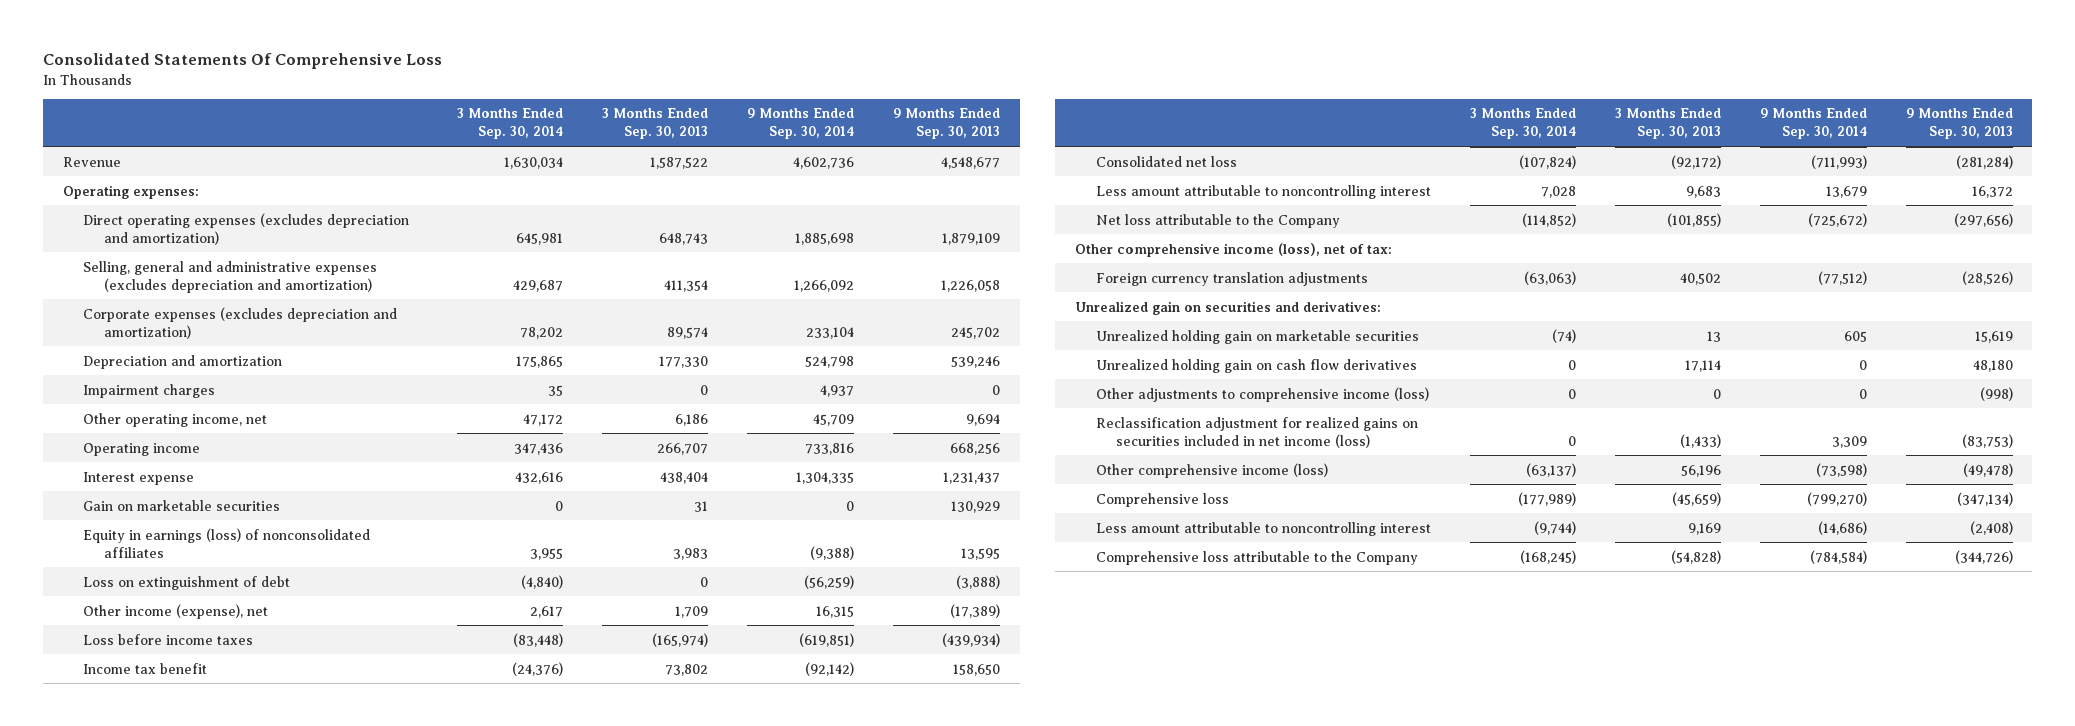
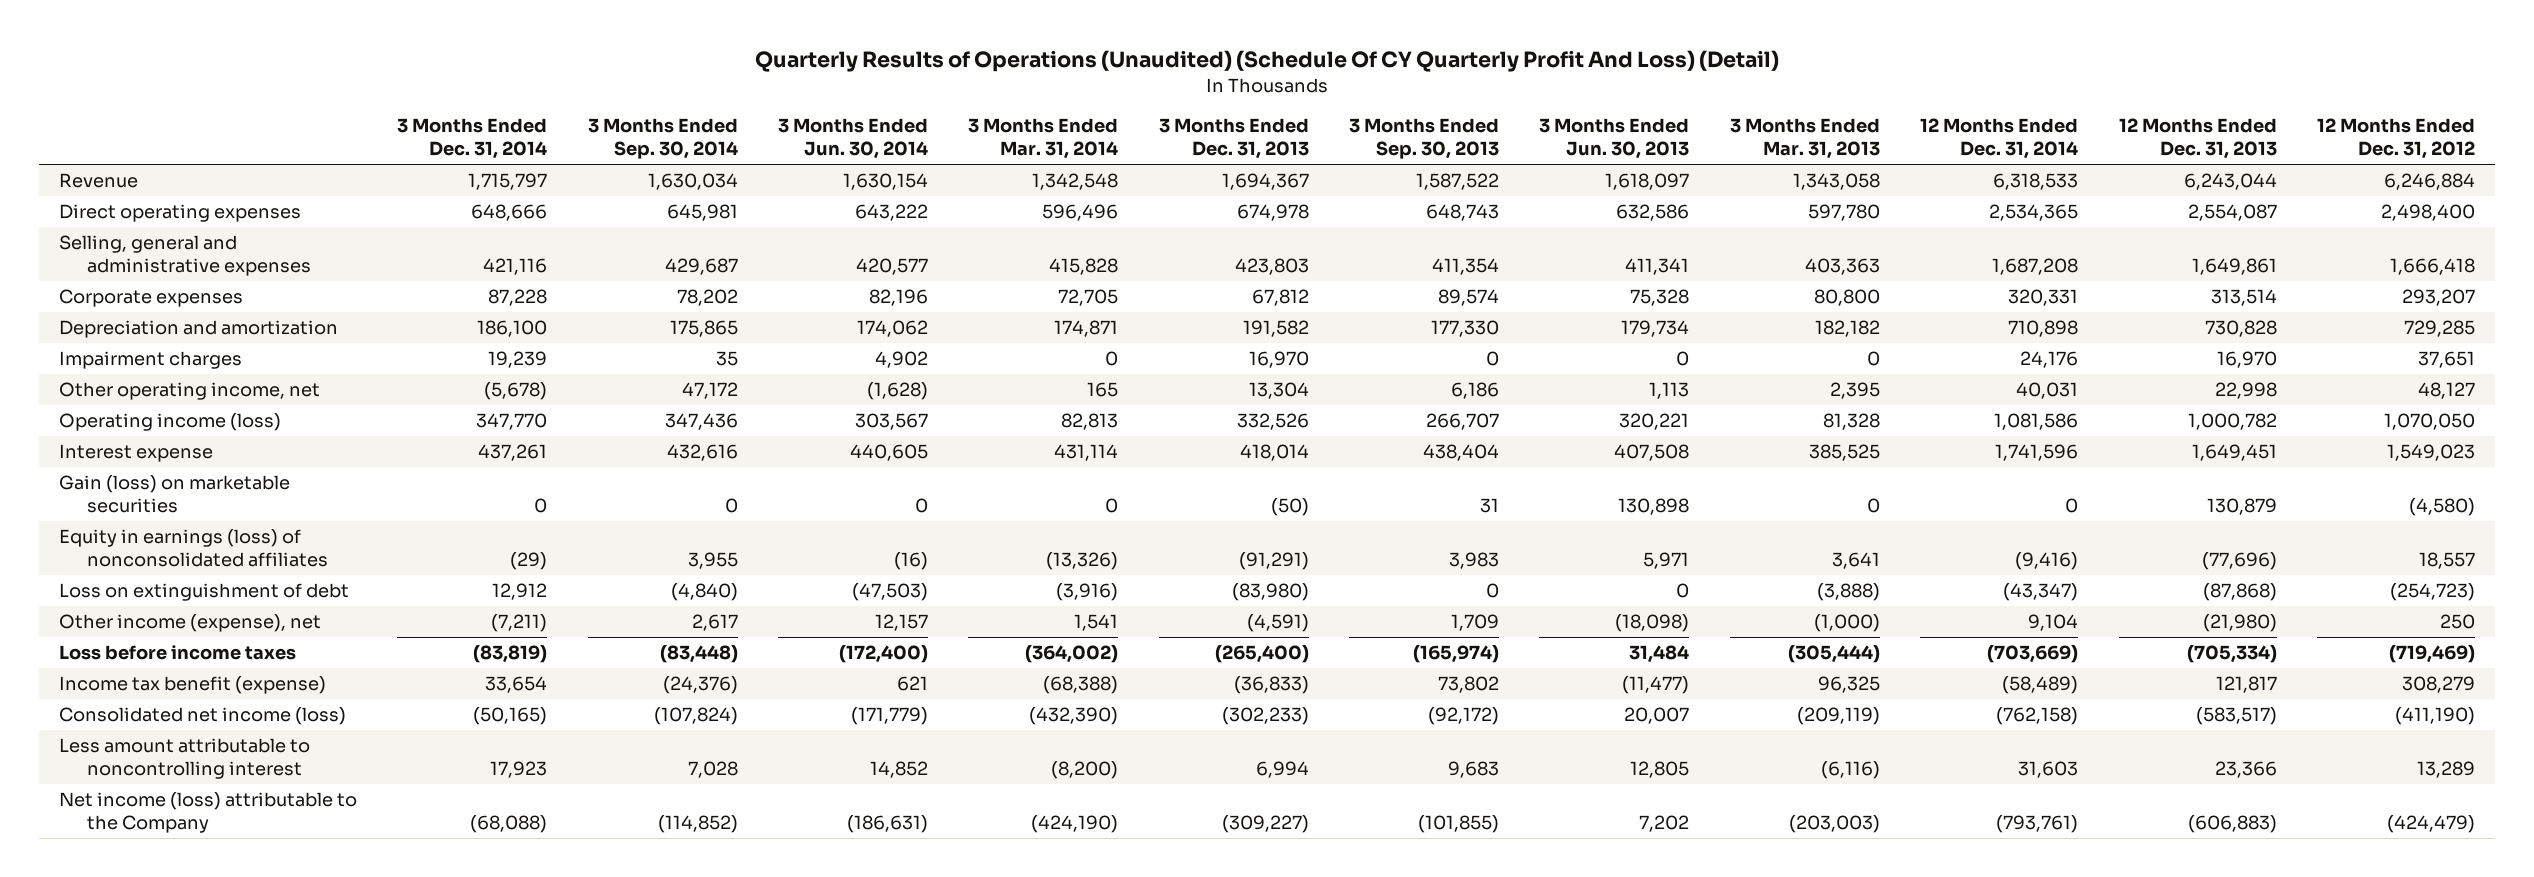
[43,53,443,70] Consolidated Statements Of Comprehensive Loss -> [754,50,1779,73] Quarterly Results of Operations (Unaudited) (Schedule Of CY Quarterly Profit And Loss) (Detail)
[747,108,855,140] 9 Months Ended Sep. 30, 2014 -> none
[893,108,1001,140] 9 Months Ended Sep. 30, 2013 -> none
none -> [397,118,548,160] 3 Months Ended Dec. 31, 2014
none -> [778,118,929,160] 3 Months Ended Jun. 30, 2014
none -> [968,118,1119,160] 3 Months Ended Mar. 31, 2014
none -> [1158,118,1309,160] 3 Months Ended Dec. 31, 2013
none -> [1539,118,1690,160] 3 Months Ended Jun. 30, 2013
none -> [1729,118,1880,160] 3 Months Ended Mar. 31, 2013
none -> [1920,118,2079,160] 12 Months Ended Dec. 31, 2014
none -> [2118,118,2277,160] 12 Months Ended Dec. 31, 2013
none -> [2316,118,2475,160] 12 Months Ended Dec. 31, 2012
[62,184,199,199] Operating expenses: -> none
[83,212,410,245] Direct operating expenses (excludes depreciation and amortization) -> [58,204,301,223] Direct operating expenses
[83,260,378,293] Selling, general and administrative expenses (excludes depreciation and amortization) -> [58,235,312,277] Selling, general and administrative expenses
[83,306,398,339] Corporate expenses (excludes depreciation and amortization) -> [58,289,243,308] Corporate expenses
[83,442,201,456] Operating income -> [58,413,281,432] Operating income (loss)
[83,499,281,511] Gain on marketable securities -> [58,475,290,514] Gain (loss) on marketable securities
[83,662,208,674] Income tax benefit -> [58,676,326,695] Income tax benefit (expense)
[1095,155,1237,167] Consolidated net loss -> [58,707,346,726] Consolidated net income (loss)
[1074,242,1392,257] Other comprehensive income (loss), net of tax: -> none
[1095,271,1368,286] Foreign currency translation adjustments -> none
[1074,300,1381,315] Unrealized gain on securities and derivatives: -> none
[1095,329,1419,344] Unrealized holding gain on marketable securities -> none
[1095,358,1417,373] Unrealized holding gain on cash flow derivatives -> none
[1095,386,1429,402] Other adjustments to comprehensive income (loss) -> none
[1095,416,1418,448] Reclassification adjustment for realized gains on securities included in net income (loss) -> none
[1095,462,1328,478] Other comprehensive income (loss) -> none
[1095,492,1229,507] Comprehensive loss -> none
[1095,521,1431,536] Less amount attributable to noncontrolling interest -> none
[1095,550,1418,565] Comprehensive loss attributable to the Company -> none
[1095,213,1340,228] Net loss attributable to the Company -> [58,792,357,834] Net income (loss) attributable to the Company

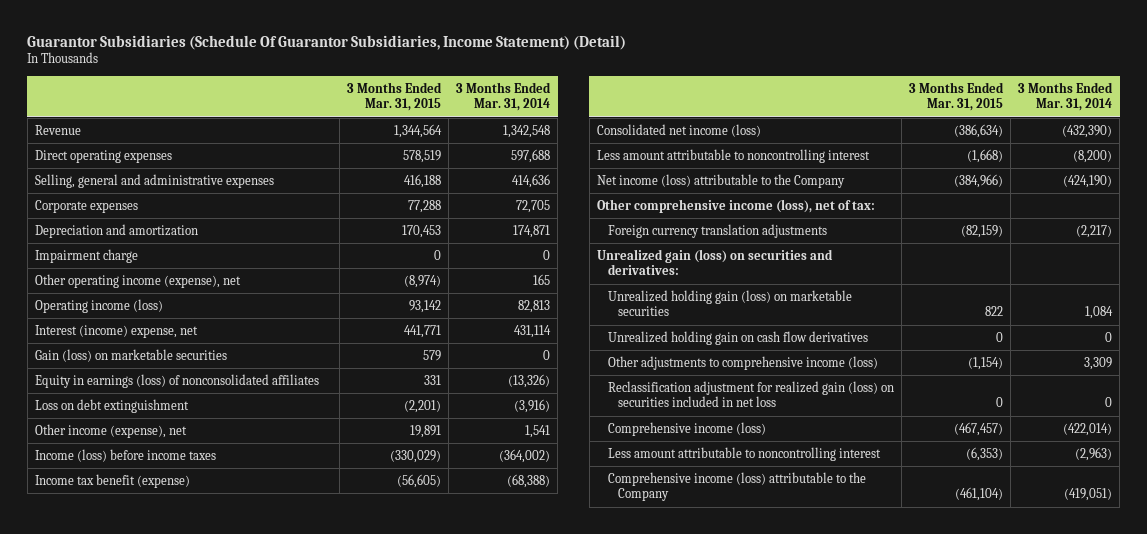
[754,50,1779,73] Quarterly Results of Operations (Unaudited) (Schedule Of CY Quarterly Profit And Loss) (Detail) -> [27,34,627,50] Guarantor Subsidiaries (Schedule Of Guarantor Subsidiaries, Income Statement) (Detail)
[397,118,548,160] 3 Months Ended Dec. 31, 2014 -> none
[587,118,738,160] 3 Months Ended Sep. 30, 2014 -> none
[778,118,929,160] 3 Months Ended Jun. 30, 2014 -> none
[1158,118,1309,160] 3 Months Ended Dec. 31, 2013 -> none
[1349,118,1500,160] 3 Months Ended Sep. 30, 2013 -> none
[1539,118,1690,160] 3 Months Ended Jun. 30, 2013 -> none
[1729,118,1880,160] 3 Months Ended Mar. 31, 2013 -> none
[1920,118,2079,160] 12 Months Ended Dec. 31, 2014 -> none
[2118,118,2277,160] 12 Months Ended Dec. 31, 2013 -> none
[2316,118,2475,160] 12 Months Ended Dec. 31, 2012 -> none
none -> [347,81,443,112] 3 Months Ended Mar. 31, 2015
[1042,204,1119,222] 596,496 -> [511,148,551,163] 597,688
[1049,258,1119,276] 415,828 -> [512,173,551,188] 414,636
[58,351,242,370] Impairment charges -> [35,248,139,263] Impairment charge
[58,382,320,401] Other operating income, net -> [35,273,242,288] Other operating income (expense), net
[58,444,213,463] Interest expense -> [35,324,199,338] Interest (income) expense, net
[58,583,349,602] Loss on extinguishment of debt -> [35,398,190,413] Loss on debt extinguishment
[58,645,296,661] Loss before income taxes -> [35,448,217,462] Income (loss) before income taxes
none -> [596,198,875,213] Other comprehensive income (loss), net of tax:
none -> [607,223,827,238] Foreign currency translation adjustments
none -> [596,248,833,276] Unrealized gain (loss) on securities and derivatives:
none -> [607,289,852,317] Unrealized holding gain (loss) on marketable securities
none -> [607,330,868,345] Unrealized holding gain on cash flow derivatives
none -> [607,355,878,370] Other adjustments to comprehensive income (loss)
none -> [607,380,894,408] Reclassification adjustment for realized gain (loss) on securities included in net loss
none -> [607,421,766,436] Comprehensive income (loss)
none -> [607,446,881,461] Less amount attributable to noncontrolling interest
none -> [607,471,866,502] Comprehensive income (loss) attributable to the Company

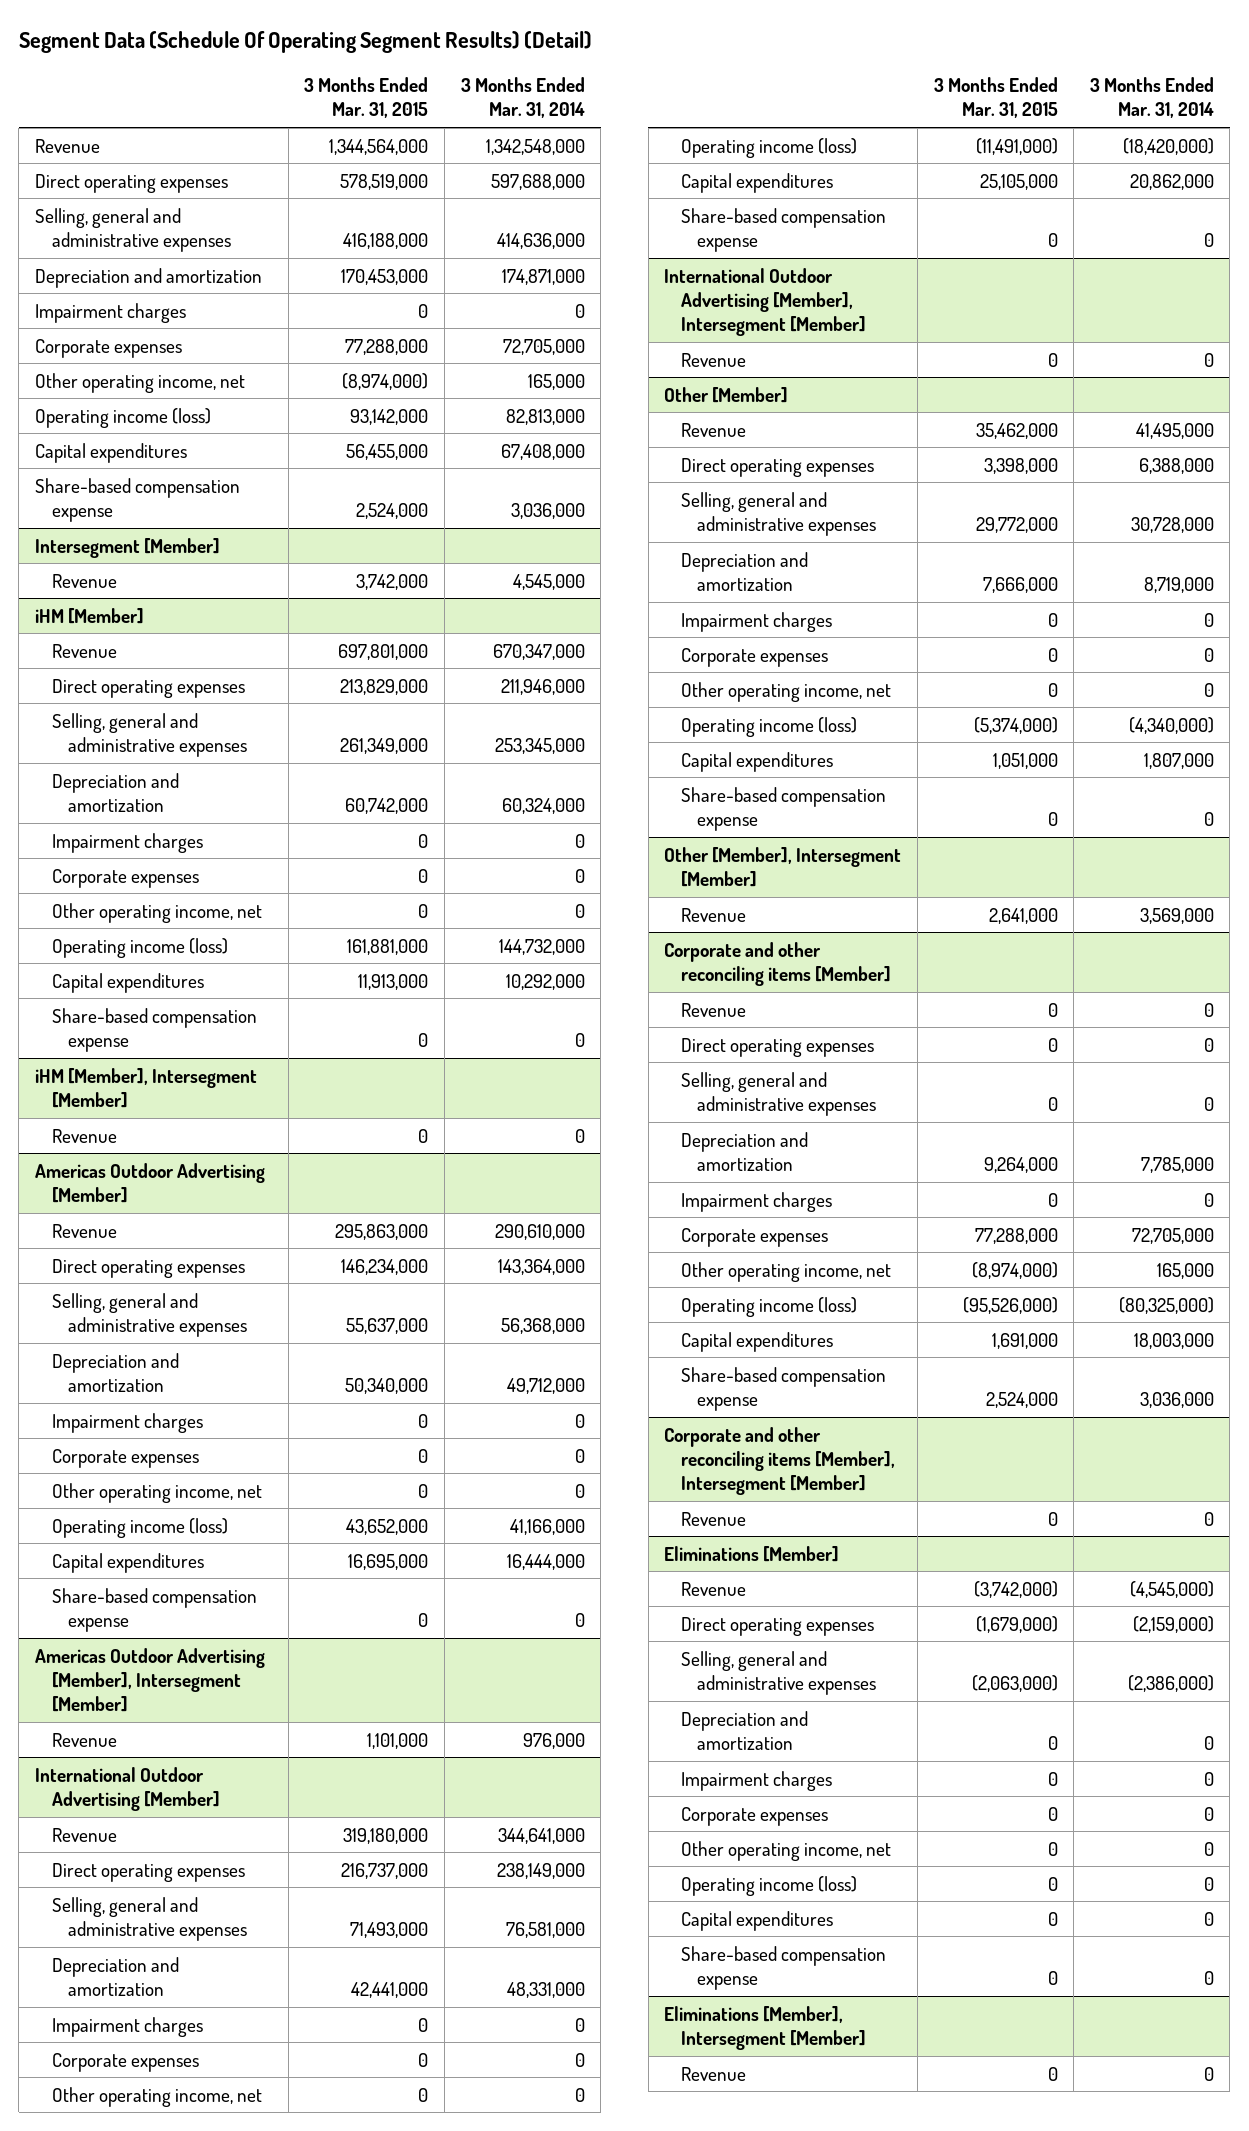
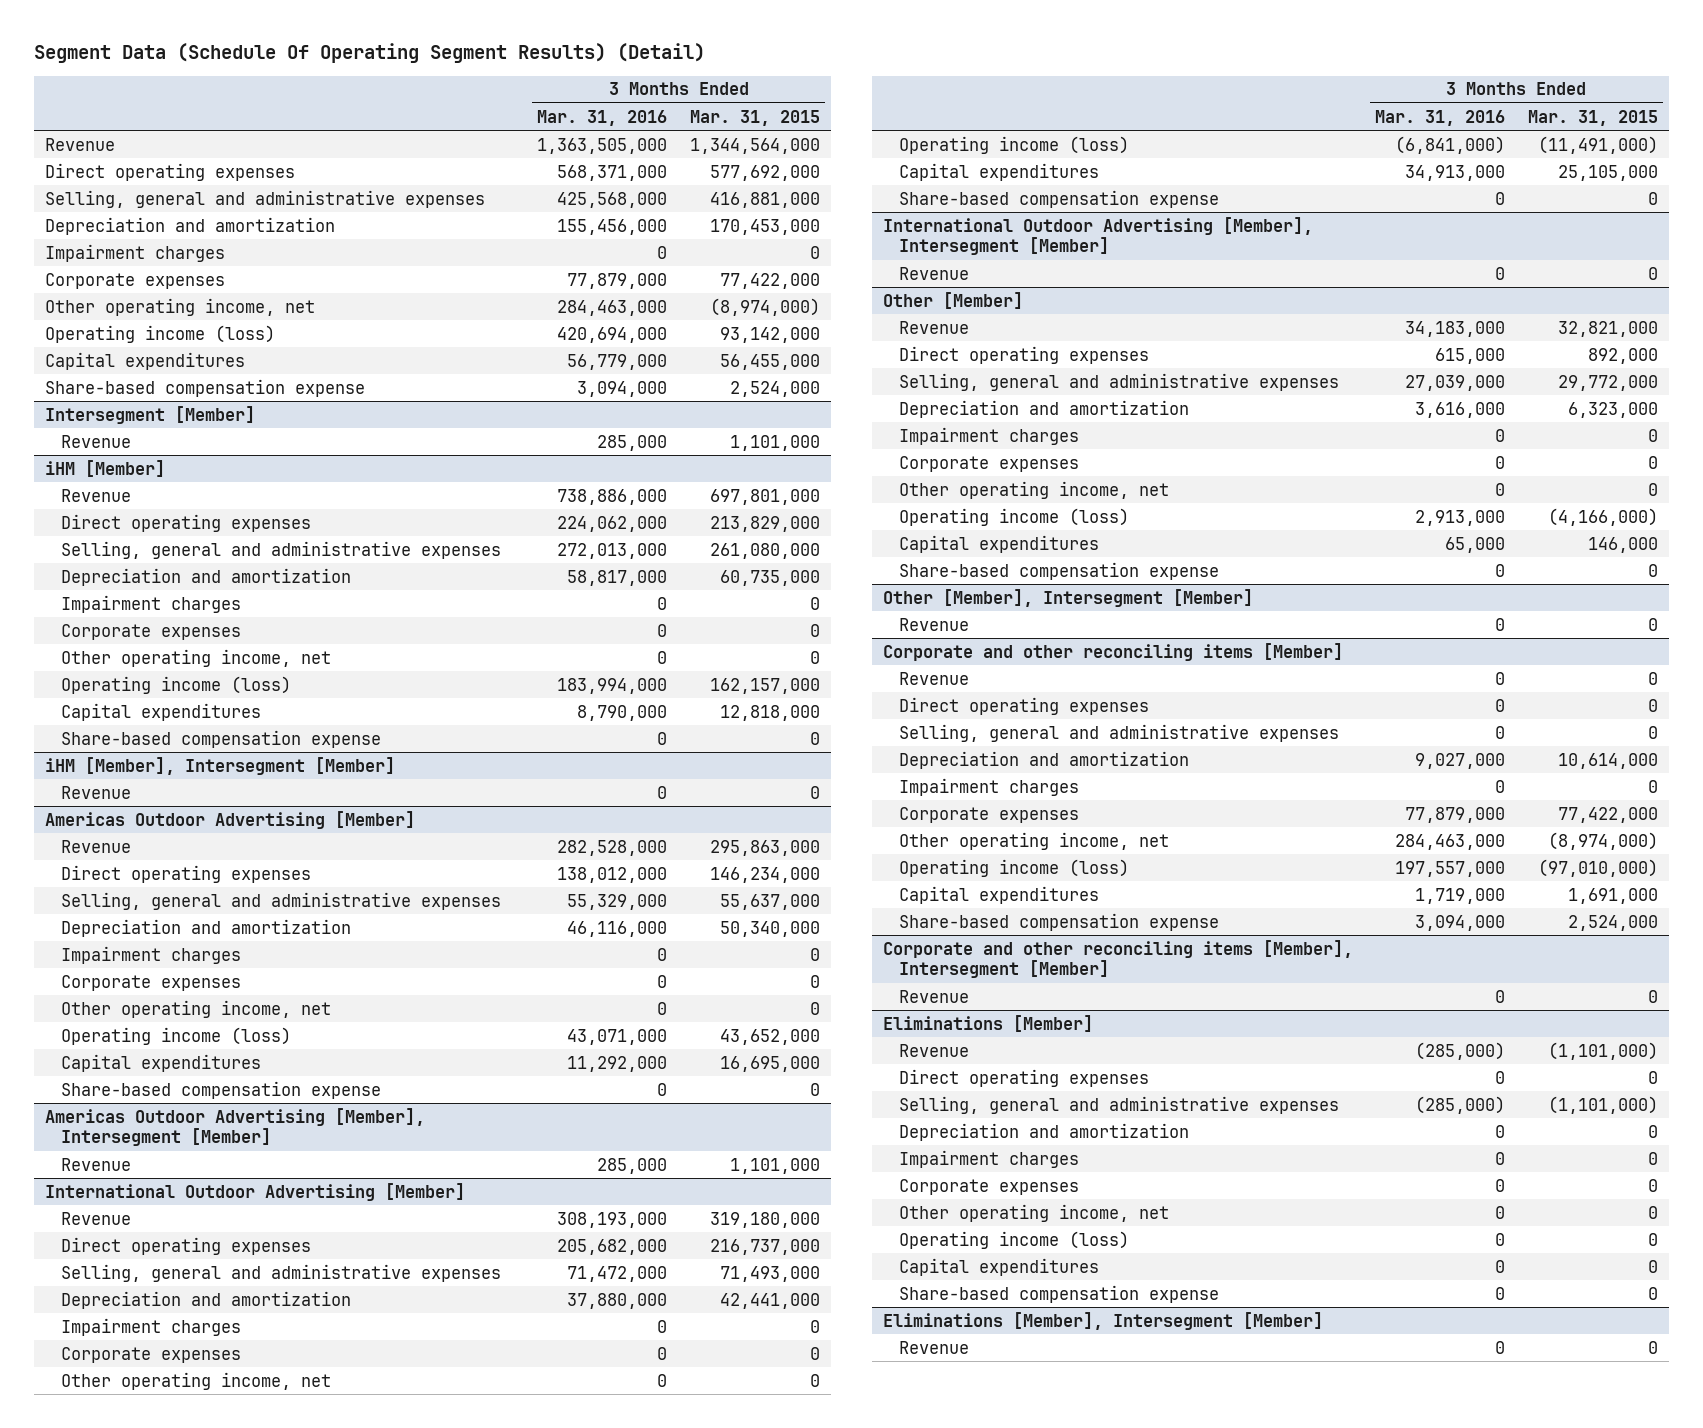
[460,77,585,119] 3 Months Ended Mar. 31, 2014 -> none
none -> [537,109,668,126] Mar. 31, 2016
[340,173,429,190] 578,519,000 -> [709,164,820,181] 577,692,000
[343,232,429,249] 416,188,000 -> [709,191,820,208] 416,881,000
[345,338,429,355] 77,288,000 -> [719,272,820,289] 77,422,000
[356,573,429,590] 3,742,000 -> [729,434,820,451] 1,101,000
[340,737,429,754] 261,349,000 -> [709,542,820,559] 261,080,000
[345,797,429,814] 60,742,000 -> [719,569,820,586] 60,735,000
[347,938,429,955] 161,881,000 -> [709,677,820,694] 162,157,000
[358,973,429,990] 11,913,000 -> [719,704,820,721] 12,818,000
[975,422,1058,439] 35,462,000 -> [1557,320,1658,337] 32,821,000
[983,457,1058,474] 3,398,000 -> [1587,347,1658,364] 892,000
[982,576,1058,593] 7,666,000 -> [1567,401,1658,418] 6,323,000
[973,716,1058,734] (5,374,000) -> [1547,507,1658,526] (4,166,000)
[992,752,1058,769] 1,051,000 -> [1587,536,1658,553] 146,000
[988,907,1058,924] 2,641,000 -> [1647,617,1658,631] 0
[983,1156,1058,1173] 9,264,000 -> [1557,752,1658,769] 10,614,000
[974,1227,1058,1244] 77,288,000 -> [1557,806,1658,823] 77,422,000
[962,1296,1058,1314] (95,526,000) -> [1537,858,1658,877] (97,010,000)
[973,1580,1058,1598] (3,742,000) -> [1547,1041,1658,1060] (1,101,000)
[975,1615,1058,1633] (1,679,000) -> [1647,1070,1658,1084] 0
[971,1674,1058,1692] (2,063,000) -> [1547,1095,1658,1114] (1,101,000)

